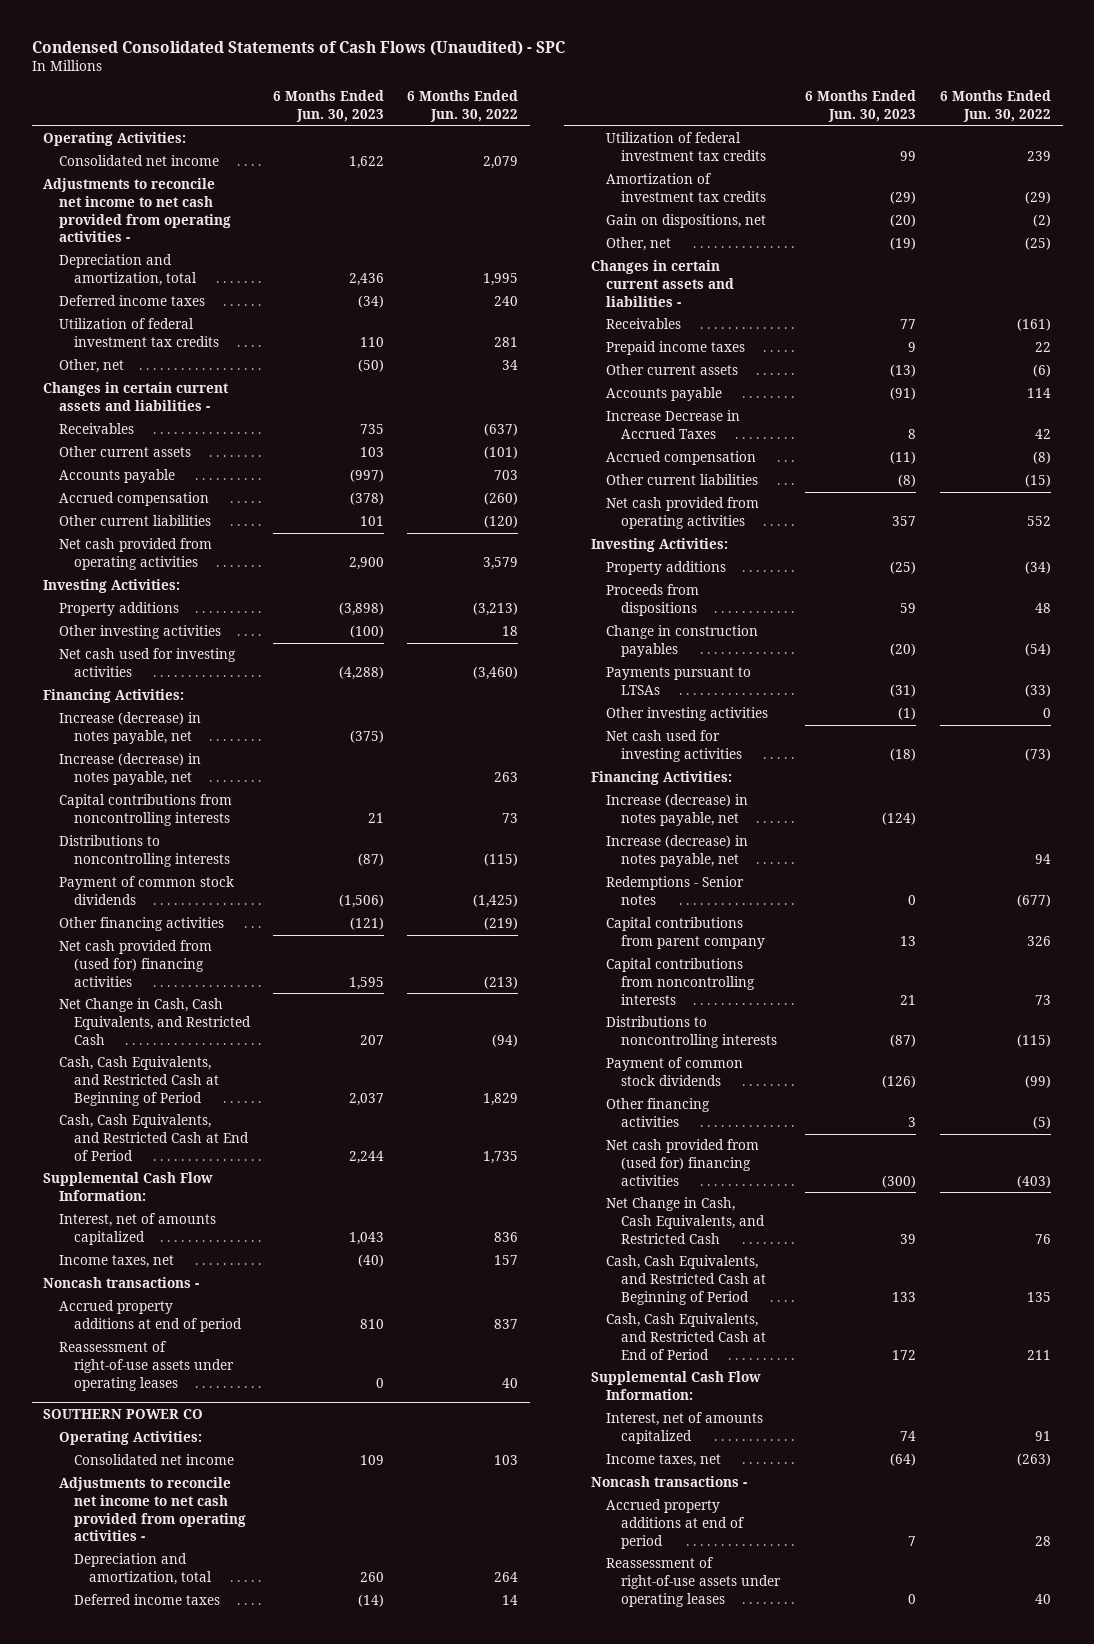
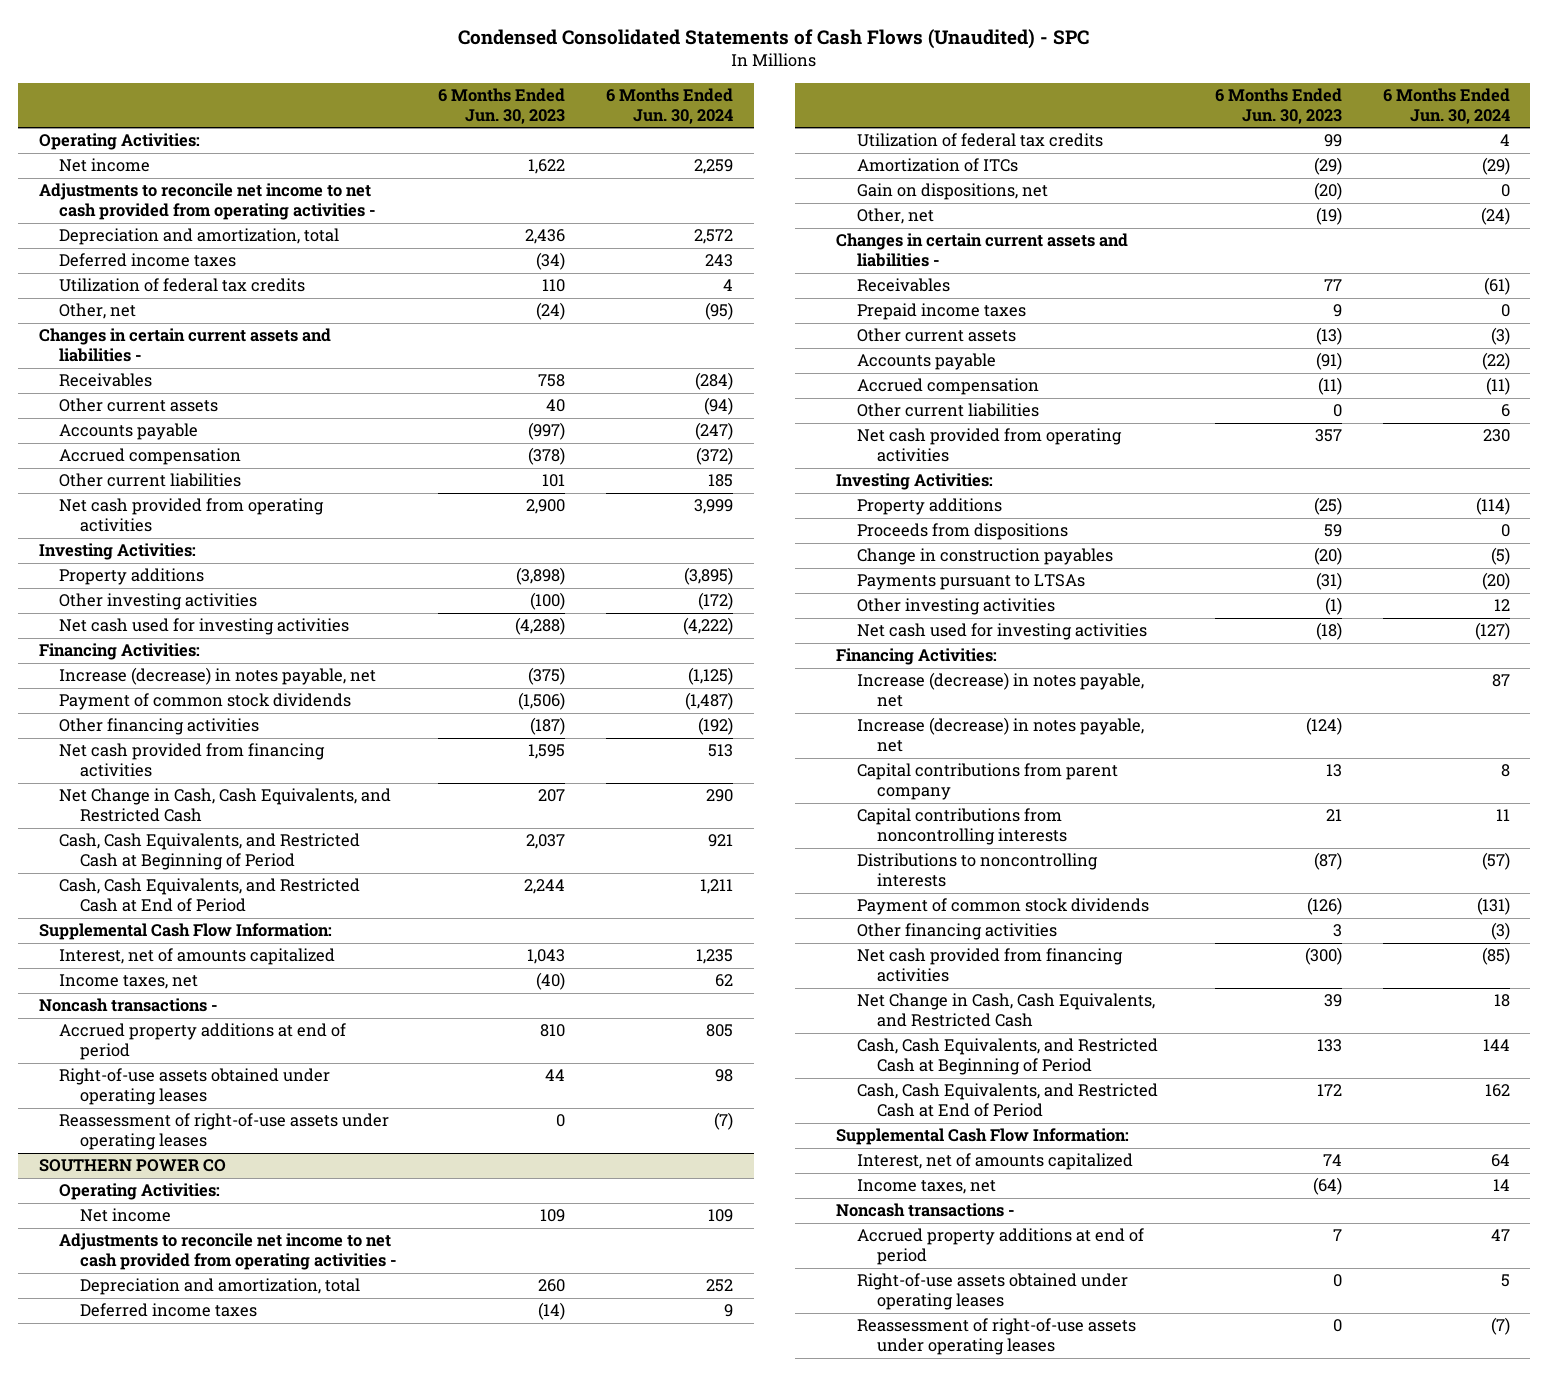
[407,90,519,122] 6 Months Ended Jun. 30, 2022 -> none
none -> [606,88,734,125] 6 Months Ended Jun. 30, 2024
[58,155,219,167] Consolidated net income -> [59,158,151,173] Net income
[58,318,219,348] Utilization of federal investment tax credits -> [59,278,306,293] Utilization of federal tax credits
[358,359,385,373] (50) -> [536,302,566,321] (24)
[360,424,385,435] 735 -> [538,374,566,388] 758
[360,447,385,458] 103 -> [546,399,566,413] 40
[58,753,201,786] Increase (decrease) in notes payable, net -> none
[58,794,232,827] Capital contributions from noncontrolling interests -> none
[58,835,230,868] Distributions to noncontrolling interests -> none
[350,917,385,931] (121) -> [530,717,566,736] (187)
[58,940,212,987] Net cash provided from (used for) financing activities -> [59,743,326,778] Net cash provided from financing activities
none -> [59,1068,331,1106] Right-of-use assets obtained under operating leases
[73,1454,234,1466] Consolidated net income -> [80,1208,172,1223] Net income
[606,132,767,162] Utilization of federal investment tax credits -> [856,133,1103,148] Utilization of federal tax credits
[606,173,767,203] Amortization of investment tax credits -> [856,158,1018,173] Amortization of ITCs
[606,410,741,440] Increase Decrease in Accrued Taxes -> none
[898,474,917,488] (8) -> [1332,404,1342,418] 0
[606,876,745,906] Redemptions - Senior notes -> none
[606,794,749,827] Increase (decrease) in notes payable, net -> [856,717,1144,753] Increase (decrease) in notes payable, net
[606,1139,760,1186] Net cash provided from (used for) financing activities -> [856,948,1123,983] Net cash provided from financing activities
none -> [856,1273,1128,1311] Right-of-use assets obtained under operating leases

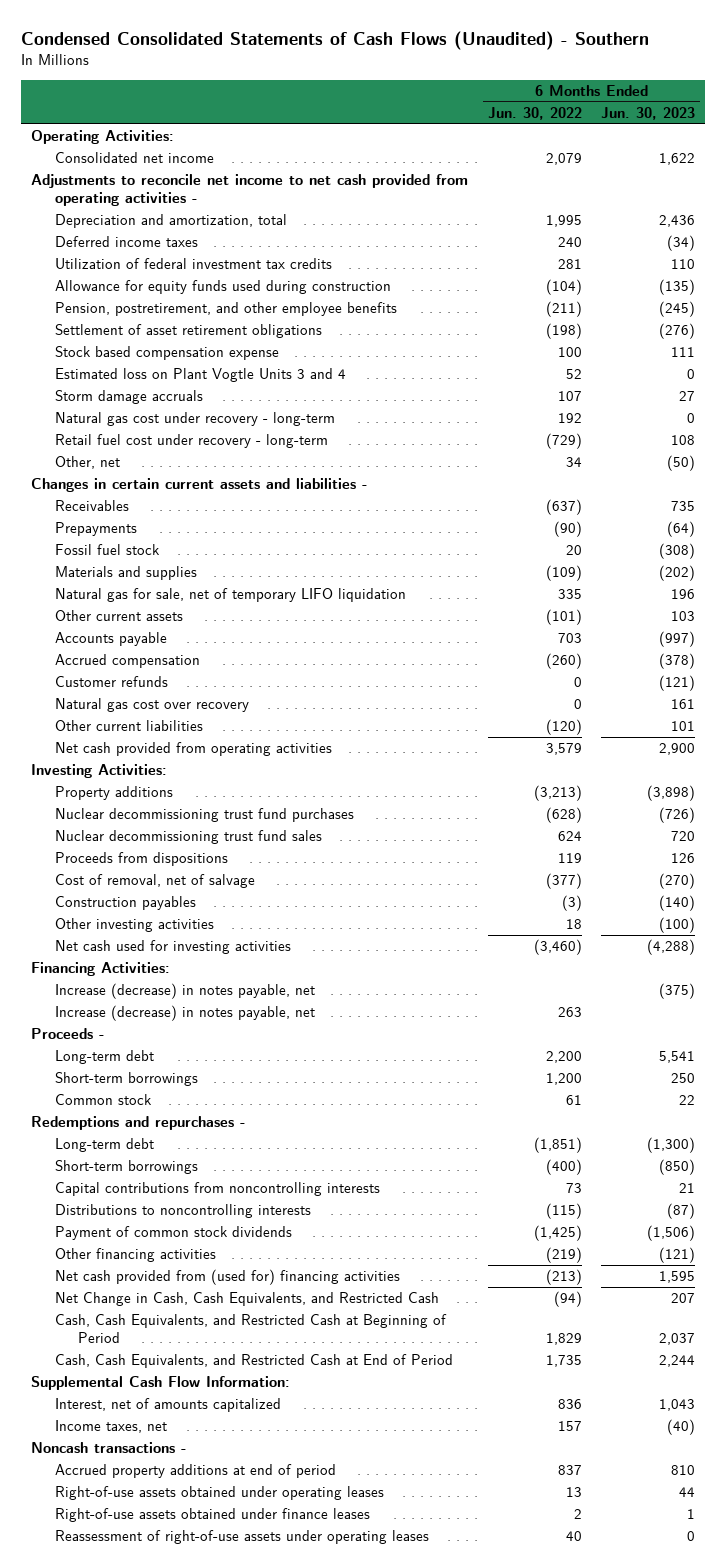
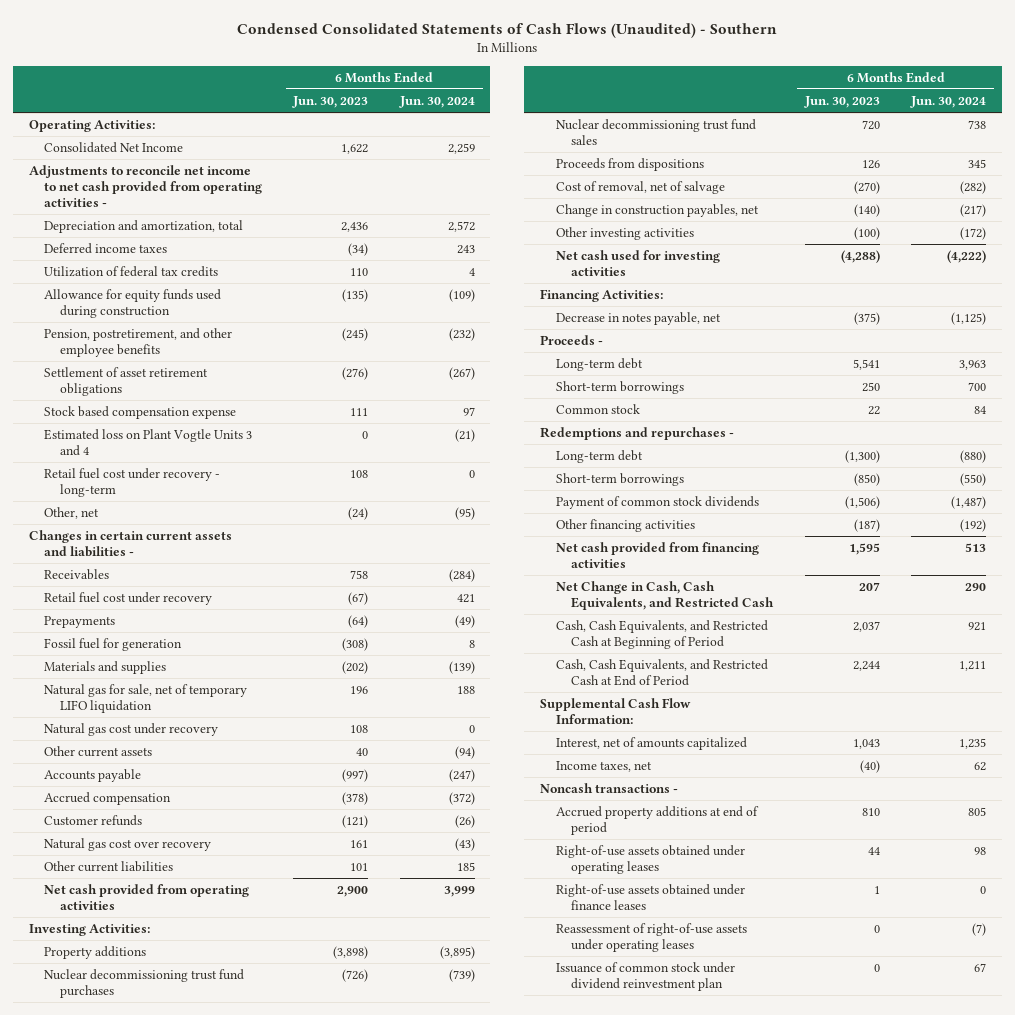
[487,107,582,121] Jun. 30, 2022 -> none
none -> [398,95,475,108] Jun. 30, 2024
[54,152,214,164] Consolidated net income -> [44,141,184,153] Consolidated Net Income
[54,258,332,270] Utilization of federal investment tax credits -> [44,265,219,277] Utilization of federal tax credits
[54,390,203,405] Storm damage accruals -> none
[54,412,335,427] Natural gas cost under recovery - long-term -> none
[667,455,696,472] (50) -> [348,506,369,520] (24)
[671,501,696,512] 735 -> [350,569,369,579] 758
none -> [44,591,213,605] Retail fuel cost under recovery
[54,544,160,556] Fossil fuel stock -> [44,637,183,651] Fossil fuel for generation
none -> [44,722,219,736] Natural gas cost under recovery
[671,611,696,622] 103 -> [356,747,369,756] 40
[54,896,196,911] Construction payables -> [555,203,759,217] Change in construction payables, net
[54,1005,315,1022] Increase (decrease) in notes payable, net -> none
[54,983,315,1000] Increase (decrease) in notes payable, net -> [555,311,721,325] Decrease in notes payable, net
[54,1182,380,1197] Capital contributions from noncontrolling interests -> none
[54,1204,311,1219] Distributions to noncontrolling interests -> none
[659,1247,696,1264] (121) -> [853,518,880,532] (187)
[54,1269,400,1286] Net cash provided from (used for) financing activities -> [555,541,759,568] Net cash provided from financing activities
none -> [555,961,735,991] Issuance of common stock under dividend reinvestment plan

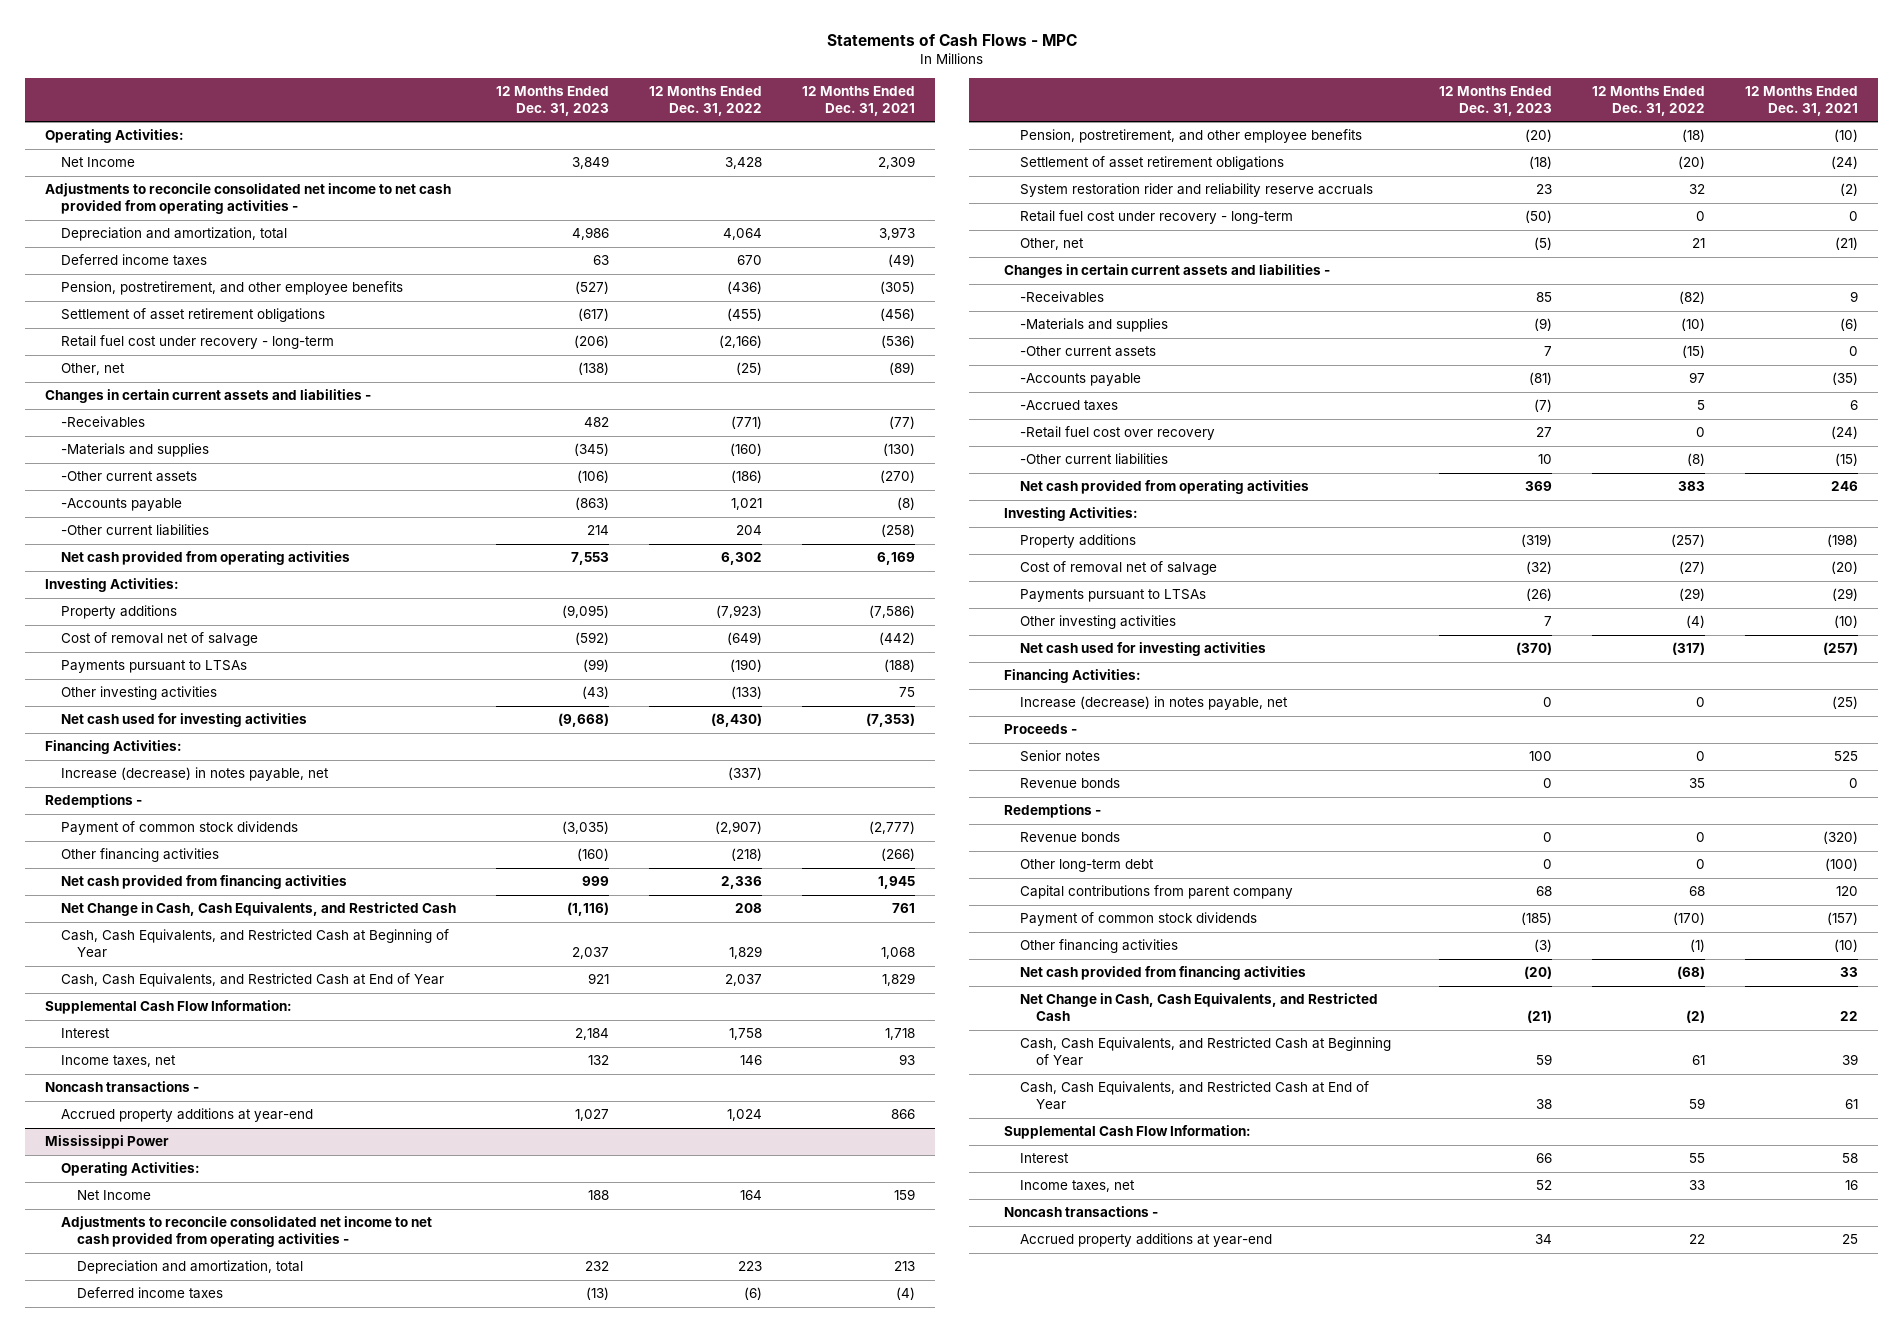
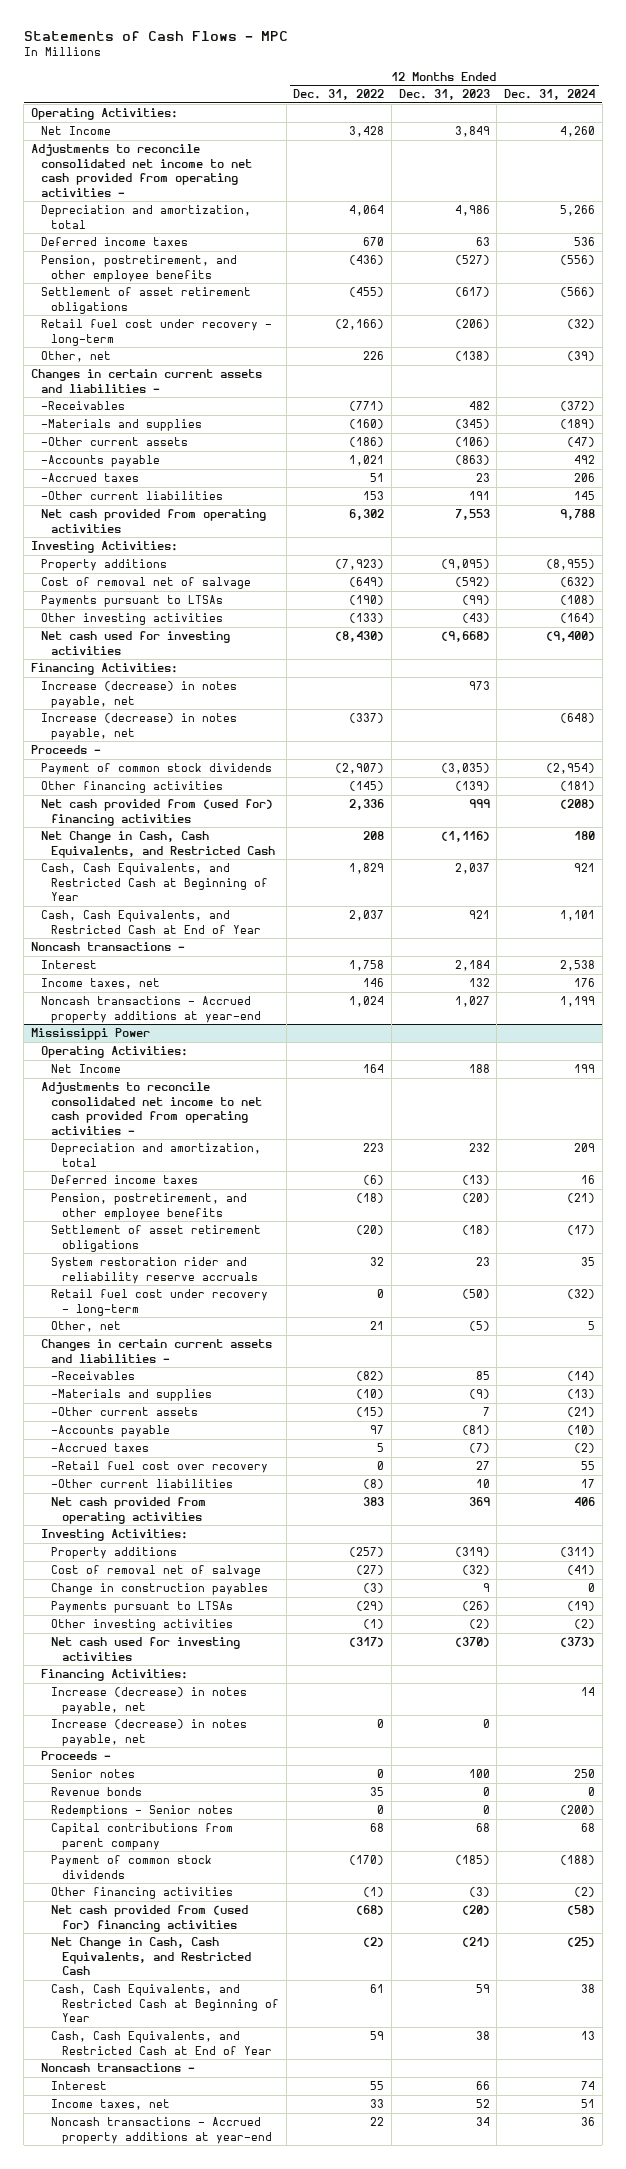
[801,85,915,116] 12 Months Ended Dec. 31, 2021 -> none
none -> [504,89,596,101] Dec. 31, 2024
[735,362,762,376] (25) -> [363,351,385,361] 226
none -> [41,473,140,483] -Accrued taxes
[586,525,609,536] 214 -> [468,491,490,501] 191
[735,525,762,536] 204 -> [363,491,385,501] 153
none -> [41,681,238,708] Increase (decrease) in notes payable, net
[45,794,143,809] Redemptions - -> none
none -> [30,745,101,755] Proceeds -
[576,848,609,862] (160) -> [454,781,490,792] (139)
[730,848,762,862] (218) -> [349,781,385,792] (145)
[60,875,347,890] Net cash provided from financing activities -> [41,799,274,826] Net cash provided from (used for) financing activities
[45,1000,293,1015] Supplemental Cash Flow Information: -> none
[45,1081,200,1093] Noncash transactions - -> [30,942,185,952] Noncash transactions -
[60,1108,313,1123] Accrued property additions at year-end -> [41,996,262,1023] Noncash transactions - Accrued property additions at year-end
none -> [51,1583,269,1596] Change in construction payables
[1544,616,1553,627] 7 -> [468,1619,490,1630] (2)
[1686,615,1706,629] (4) -> [363,1619,385,1630] (1)
none -> [51,1687,248,1714] Increase (decrease) in notes payable, net
[1004,804,1102,819] Redemptions - -> none
[1020,832,1121,843] Revenue bonds -> none
[1020,859,1155,873] Other long-term debt -> none
none -> [51,1805,234,1818] Redemptions - Senior notes
[1020,966,1307,981] Net cash provided from financing activities -> [51,1905,249,1932] Net cash provided from (used for) financing activities
[1004,1125,1252,1140] Supplemental Cash Flow Information: -> none
[1004,1206,1159,1218] Noncash transactions - -> [41,2063,196,2073] Noncash transactions -
[1020,1233,1273,1248] Accrued property additions at year-end -> [51,2117,272,2144] Noncash transactions - Accrued property additions at year-end

